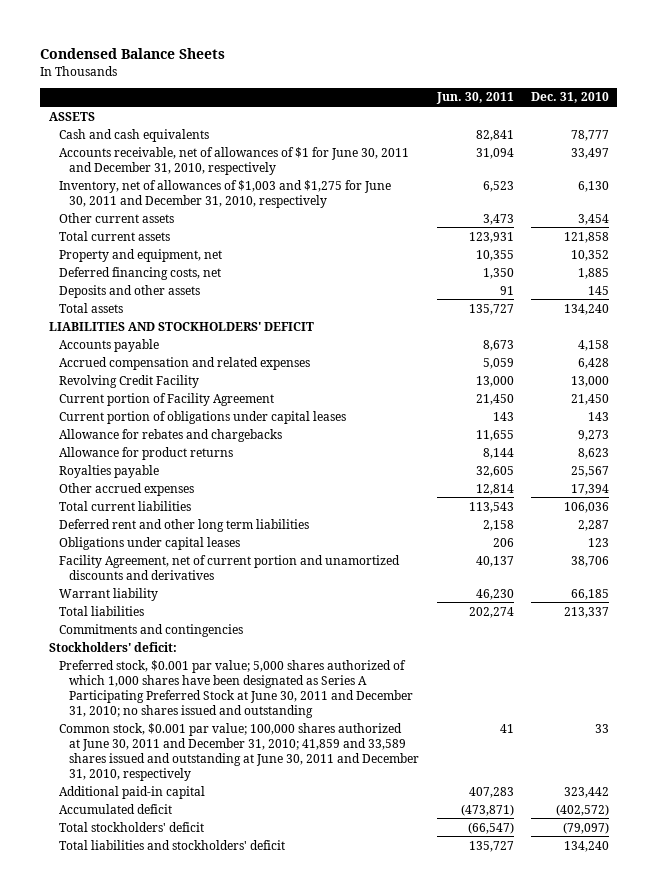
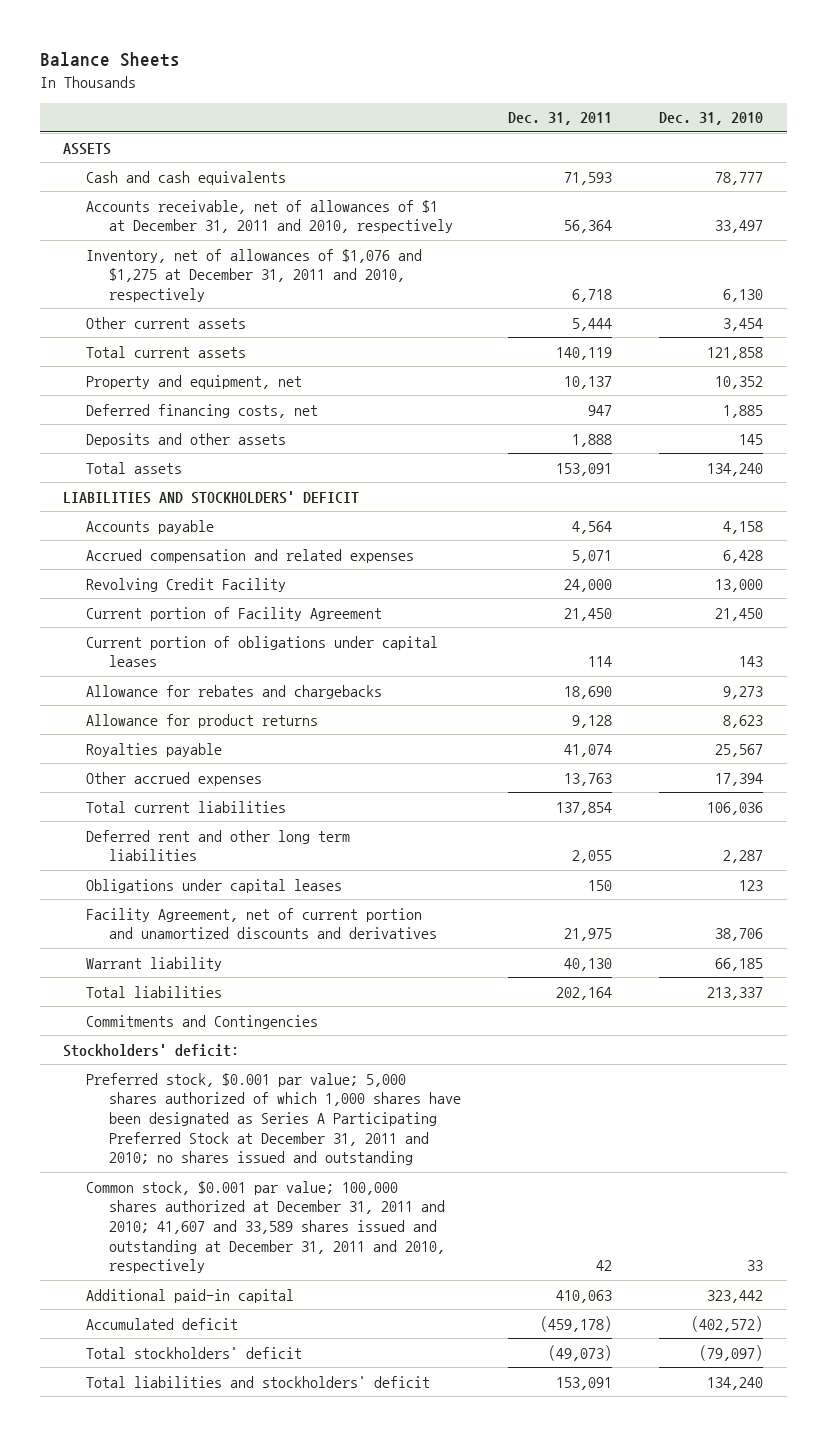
[40,48,226,60] Condensed Balance Sheets -> [39,51,180,67] Balance Sheets
[435,92,514,105] Jun. 30, 2011 -> none
none -> [507,112,612,126] Dec. 31, 2011
[59,146,410,175] Accounts receivable, net of allowances of $1 for June 30, 2011 and December 31, 2010, respectively -> [85,199,453,234] Accounts receivable, net of allowances of $1 at December 31, 2011 and 2010, respectively
[59,179,392,208] Inventory, net of allowances of $1,003 and $1,275 for June 30, 2011 and December 31, 2010, respectively -> [85,248,422,302] Inventory, net of allowances of $1,076 and $1,275 at December 31, 2011 and 2010, respectively
[59,623,244,637] Commitments and contingencies -> [85,1014,318,1029] Commitments and Contingencies
[59,659,414,718] Preferred stock, $0.001 par value; 5,000 shares authorized of which 1,000 shares have been designated as Series A Participating Preferred Stock at June 30, 2011 and December 31, 2010; no shares issued and outstanding -> [85,1072,461,1166] Preferred stock, $0.001 par value; 5,000 shares authorized of which 1,000 shares have been designated as Series A Participating Preferred Stock at December 31, 2011 and 2010; no shares issued and outstanding
[59,722,420,781] Common stock, $0.001 par value; 100,000 shares authorized at June 30, 2011 and December 31, 2010; 41,859 and 33,589 shares issued and outstanding at June 30, 2011 and December 31, 2010, respectively -> [85,1180,445,1274] Common stock, $0.001 par value; 100,000 shares authorized at December 31, 2011 and 2010; 41,607 and 33,589 shares issued and outstanding at December 31, 2011 and 2010, respectively

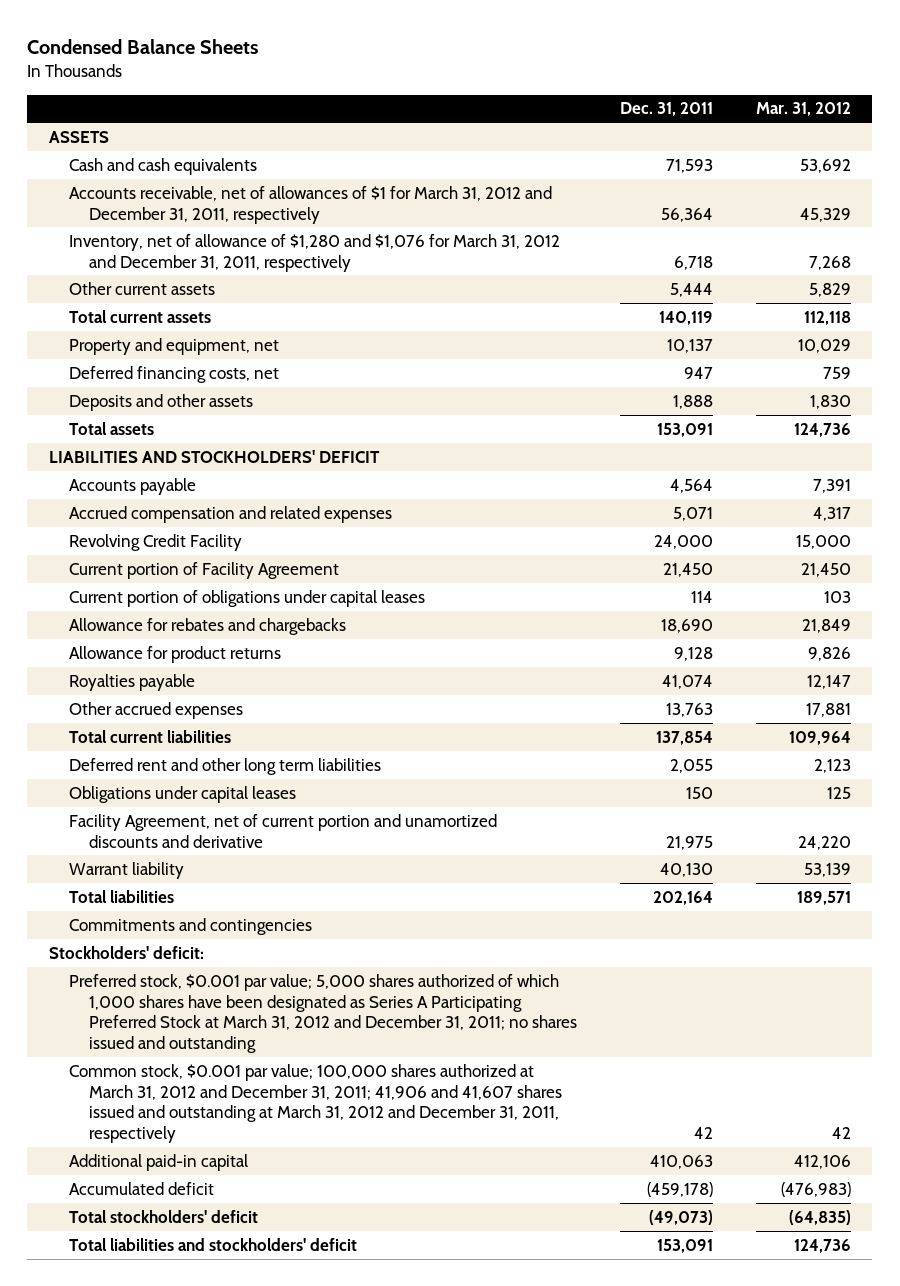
[39,51,180,67] Balance Sheets -> [27,39,259,55] Condensed Balance Sheets
[659,112,764,126] Dec. 31, 2010 -> none
none -> [755,102,851,117] Mar. 31, 2012
[85,199,453,234] Accounts receivable, net of allowances of $1 at December 31, 2011 and 2010, respectively -> [68,185,552,224] Accounts receivable, net of allowances of $1 for March 31, 2012 and December 31, 2011, respectively
[85,248,422,302] Inventory, net of allowances of $1,076 and $1,275 at December 31, 2011 and 2010, respectively -> [68,233,560,272] Inventory, net of allowance of $1,280 and $1,076 for March 31, 2012 and December 31, 2011, respectively
[85,907,437,940] Facility Agreement, net of current portion and unamortized discounts and derivatives -> [68,813,497,848] Facility Agreement, net of current portion and unamortized discounts and derivative
[85,1014,318,1029] Commitments and Contingencies -> [68,917,312,935] Commitments and contingencies
[85,1072,461,1166] Preferred stock, $0.001 par value; 5,000 shares authorized of which 1,000 shares have been designated as Series A Participating Preferred Stock at December 31, 2011 and 2010; no shares issued and outstanding -> [68,973,577,1053] Preferred stock, $0.001 par value; 5,000 shares authorized of which 1,000 shares have been designated as Series A Participating Preferred Stock at March 31, 2012 and December 31, 2011; no shares issued and outstanding
[85,1180,445,1274] Common stock, $0.001 par value; 100,000 shares authorized at December 31, 2011 and 2010; 41,607 and 33,589 shares issued and outstanding at December 31, 2011 and 2010, respectively -> [68,1063,562,1143] Common stock, $0.001 par value; 100,000 shares authorized at March 31, 2012 and December 31, 2011; 41,906 and 41,607 shares issued and outstanding at March 31, 2012 and December 31, 2011, respectively

